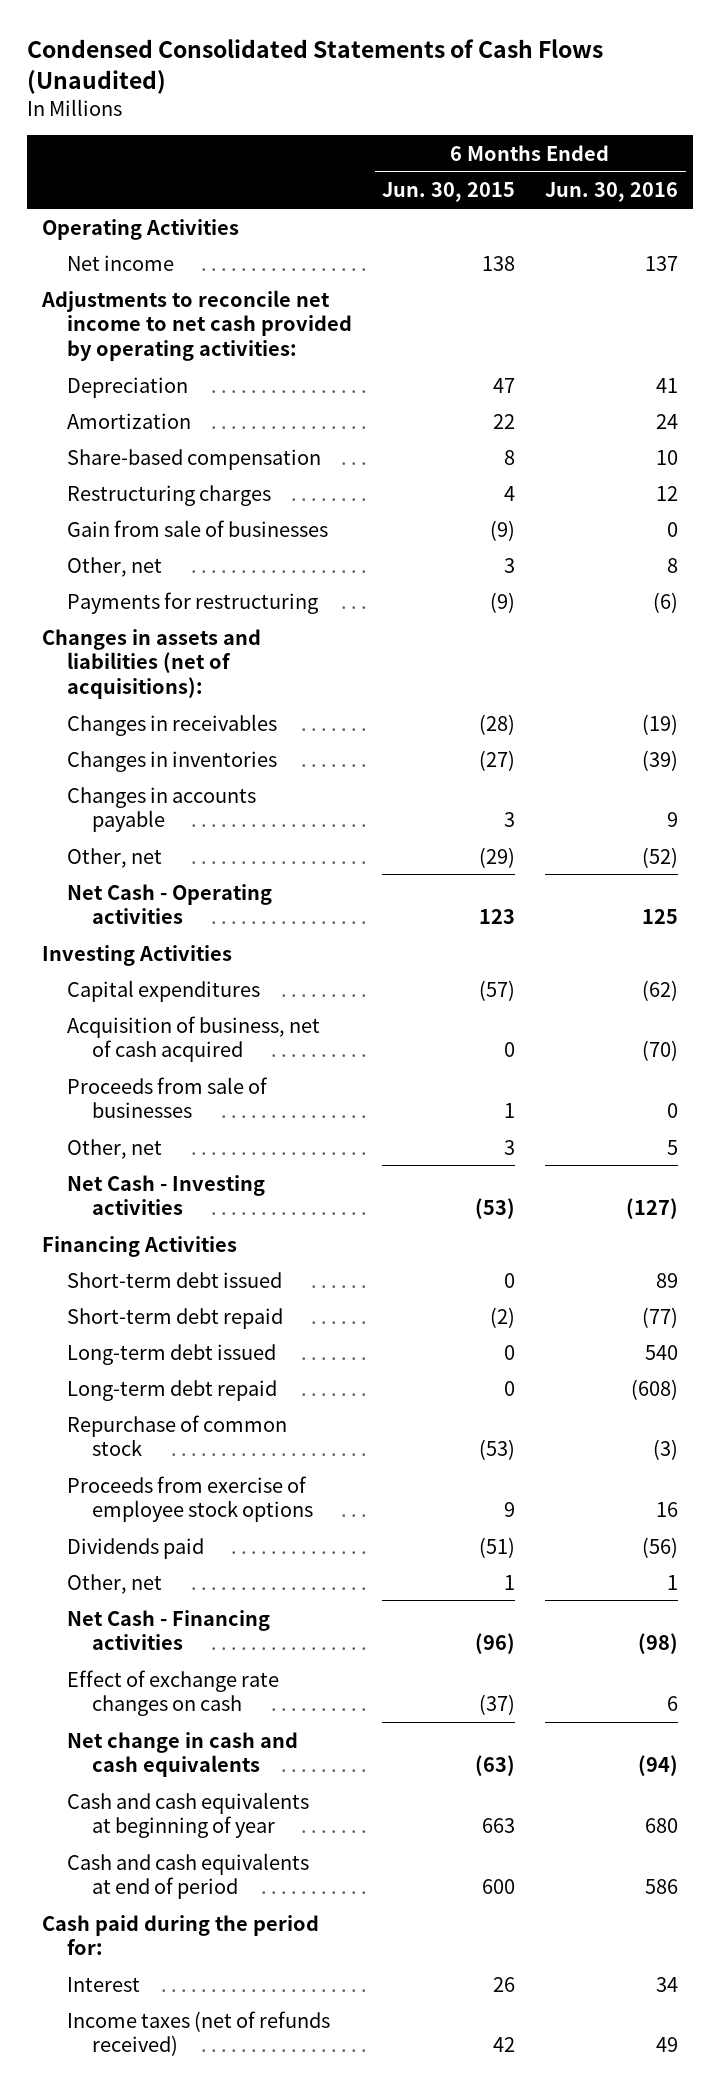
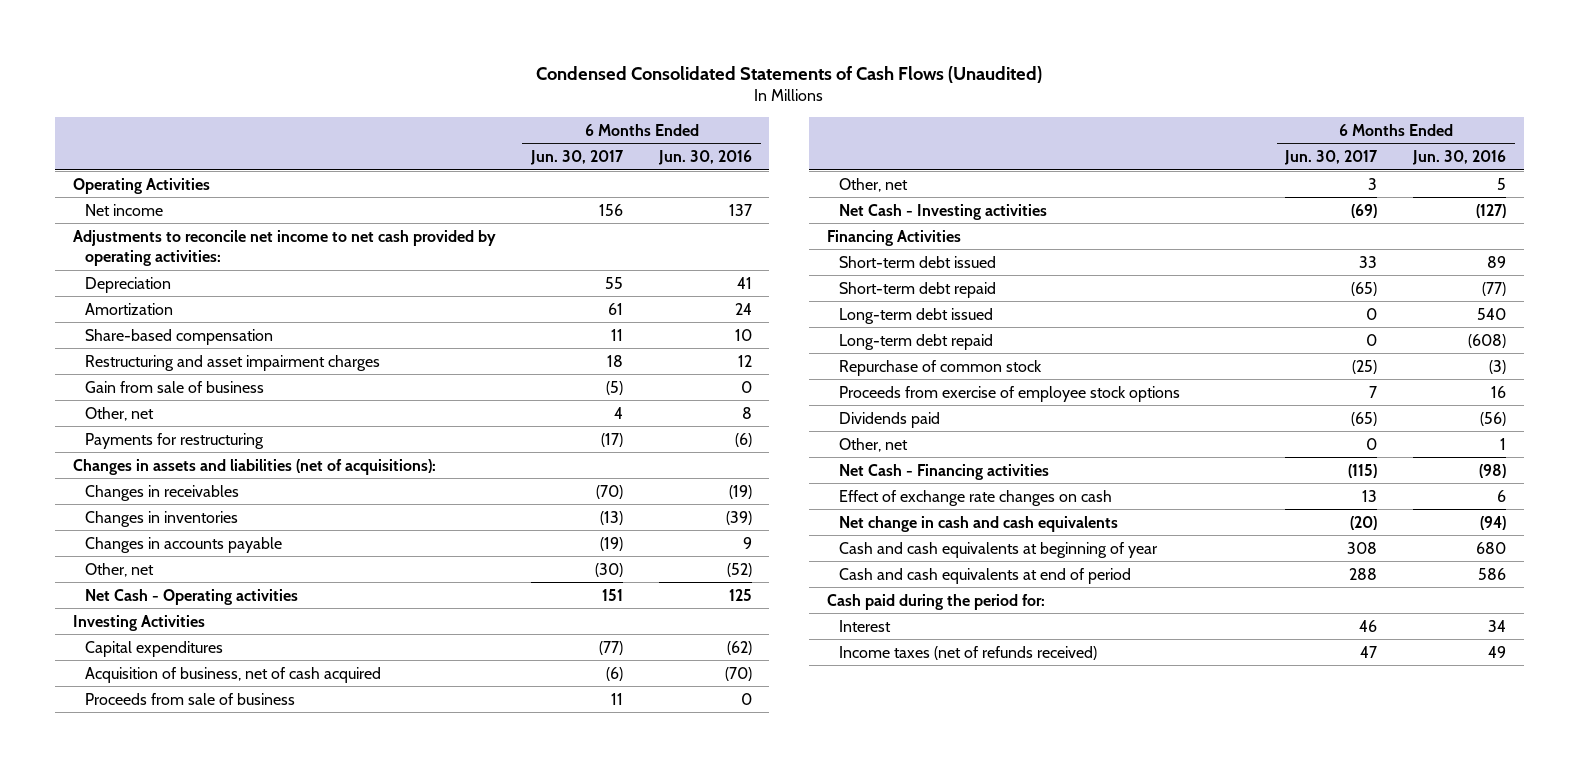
[382,182,516,203] Jun. 30, 2015 -> none
none -> [530,150,625,166] Jun. 30, 2017
[67,484,272,506] Restructuring charges -> [84,354,380,371] Restructuring and asset impairment charges
[67,519,329,537] Gain from sale of businesses -> [84,380,264,393] Gain from sale of business
[67,1076,269,1119] Proceeds from sale of businesses -> [84,692,295,705] Proceeds from sale of business

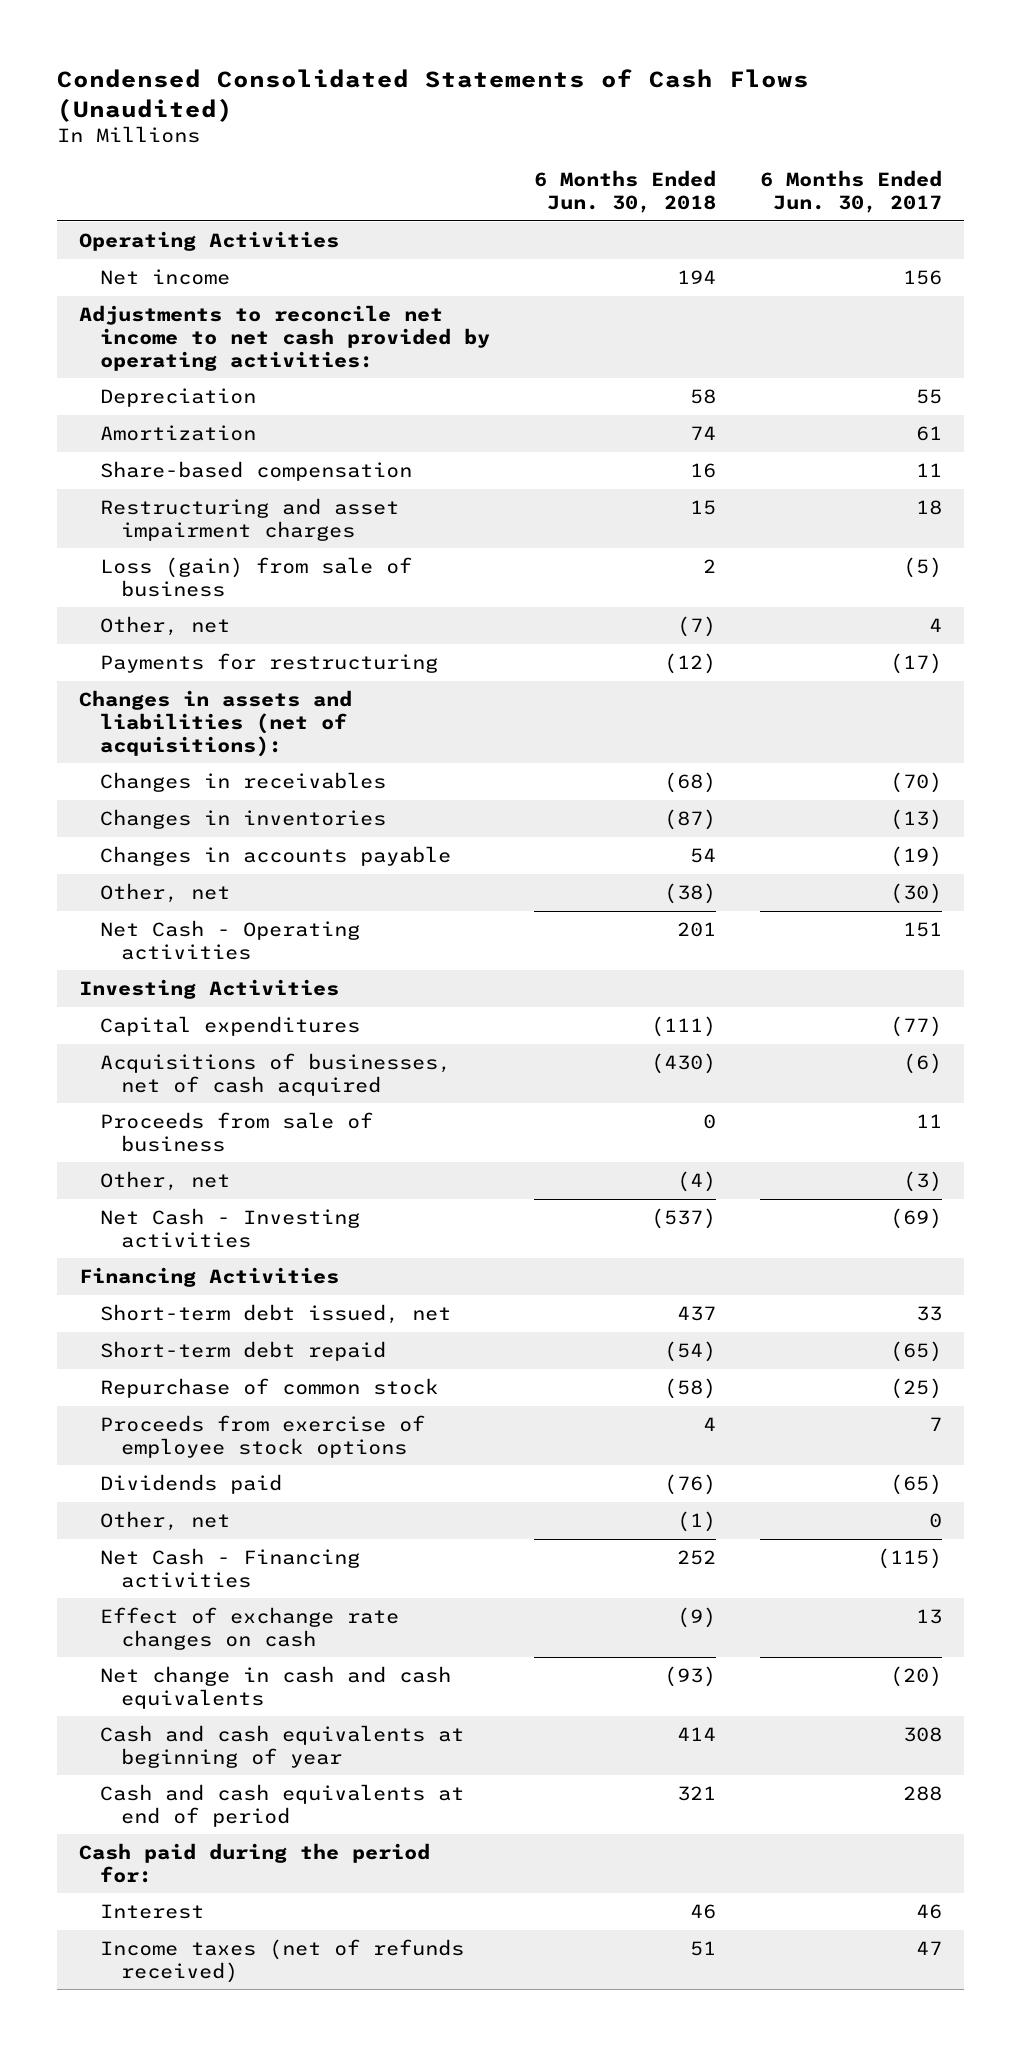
[657,150,752,166] Jun. 30, 2016 -> none
none -> [534,170,717,214] 6 Months Ended Jun. 30, 2018
[84,380,264,393] Gain from sale of business -> [100,556,413,597] Loss (gain) from sale of business
[84,666,381,683] Acquisition of business, net of cash acquired -> [100,1052,452,1096] Acquisitions of businesses, net of cash acquired
[1368,177,1378,190] 3 -> [903,1170,943,1192] (3)
[838,255,996,268] Short-term debt issued -> [100,1303,452,1324] Short-term debt issued, net
[838,307,993,324] Long-term debt issued -> none
[838,333,993,350] Long-term debt repaid -> none

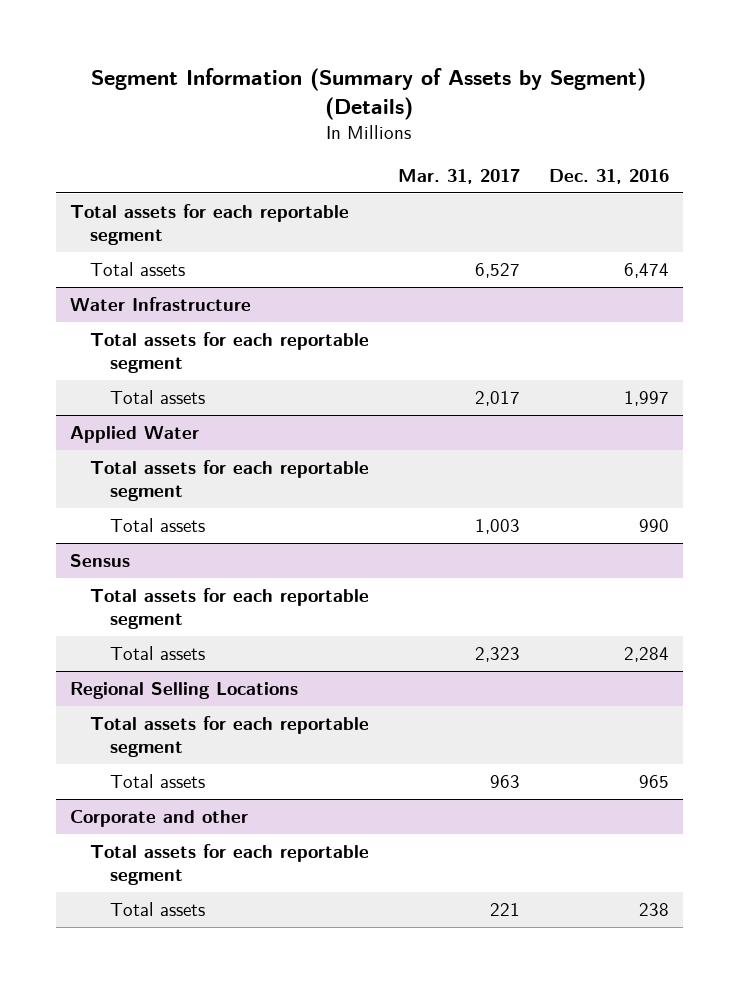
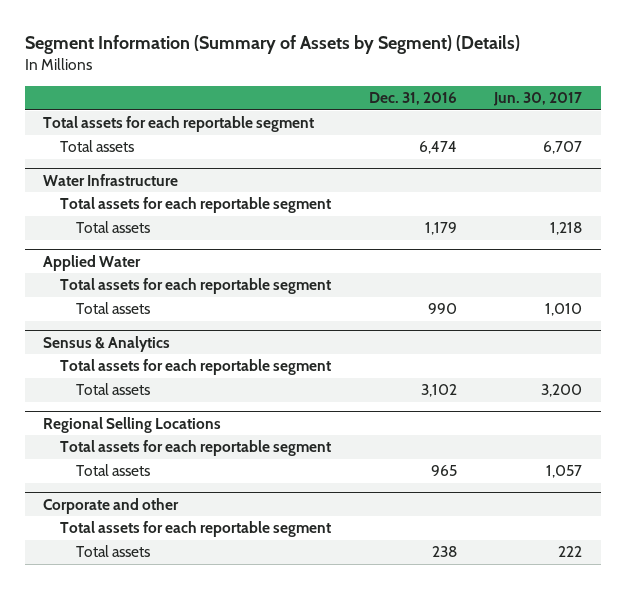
[397,168,520,184] Mar. 31, 2017 -> none
none -> [493,92,583,107] Jun. 30, 2017
[623,391,669,407] 1,997 -> [424,222,457,236] 1,179
[70,554,131,568] Sensus -> [43,335,171,352] Sensus & Analytics
[623,647,669,663] 2,284 -> [420,384,457,398] 3,102

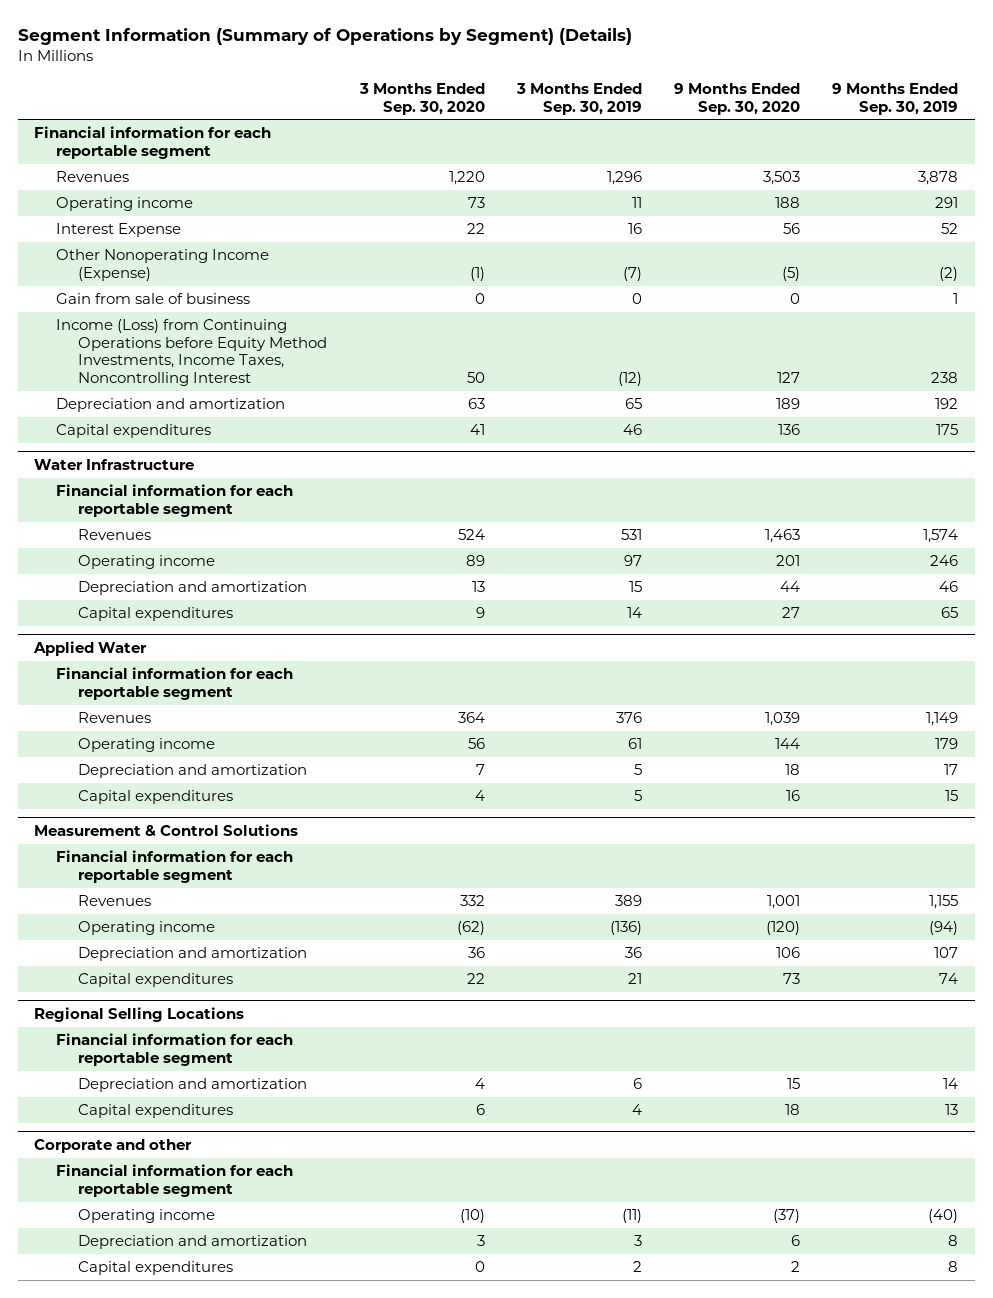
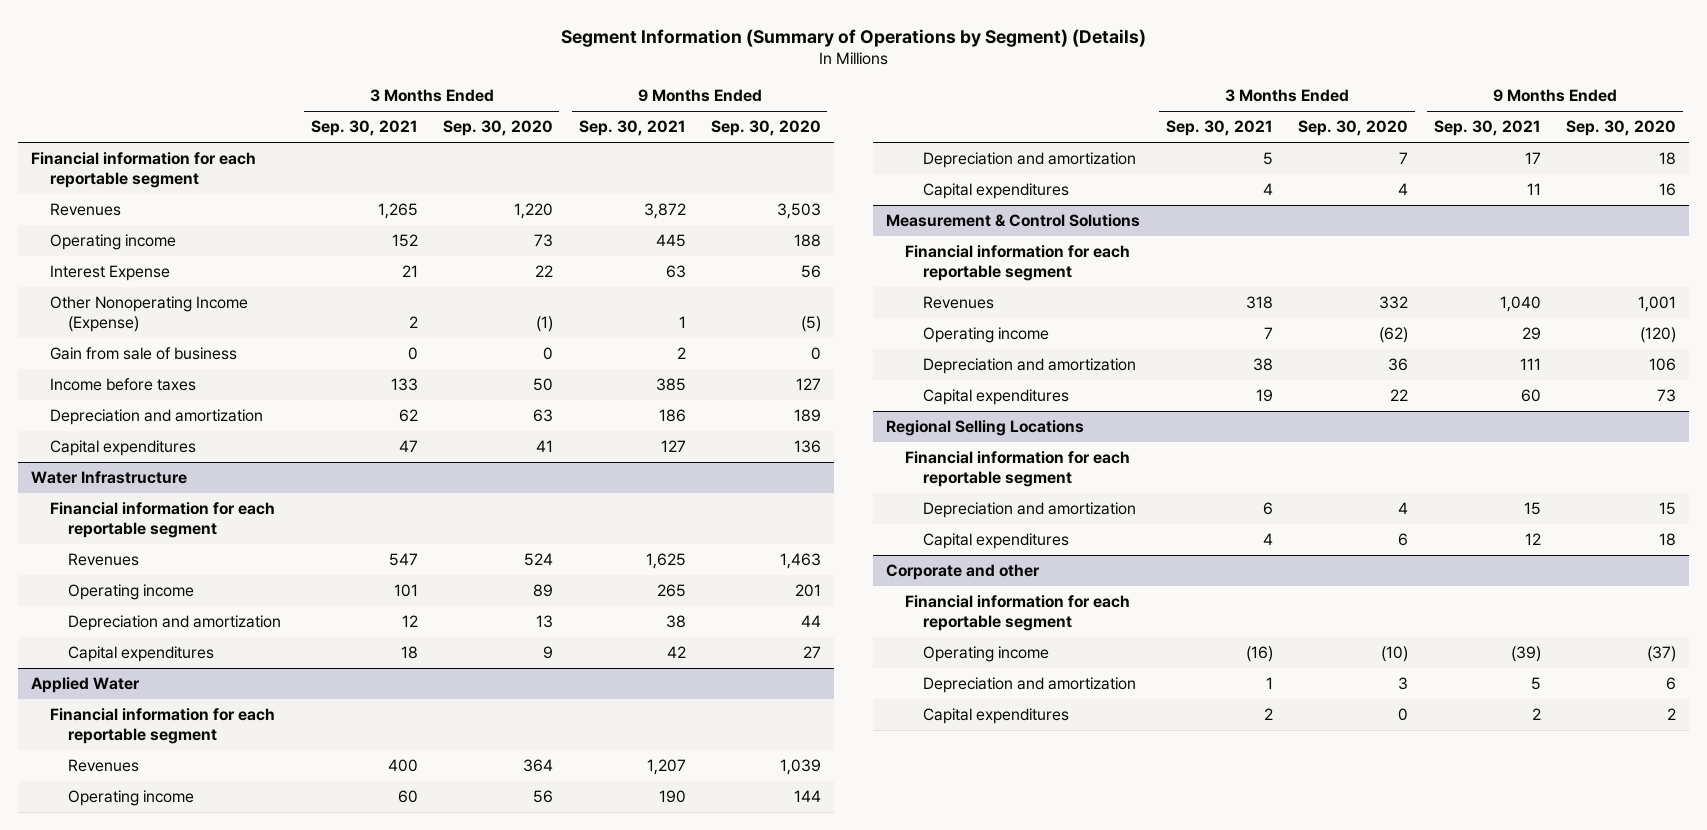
[515,83,642,115] 3 Months Ended Sep. 30, 2019 -> none
[832,83,959,115] 9 Months Ended Sep. 30, 2019 -> none
none -> [310,120,418,137] Sep. 30, 2021
none -> [578,120,686,137] Sep. 30, 2021
[56,319,328,386] Income (Loss) from Continuing Operations before Equity Method Investments, Income Taxes, Noncontrolling Interest -> [49,378,196,392] Income before taxes

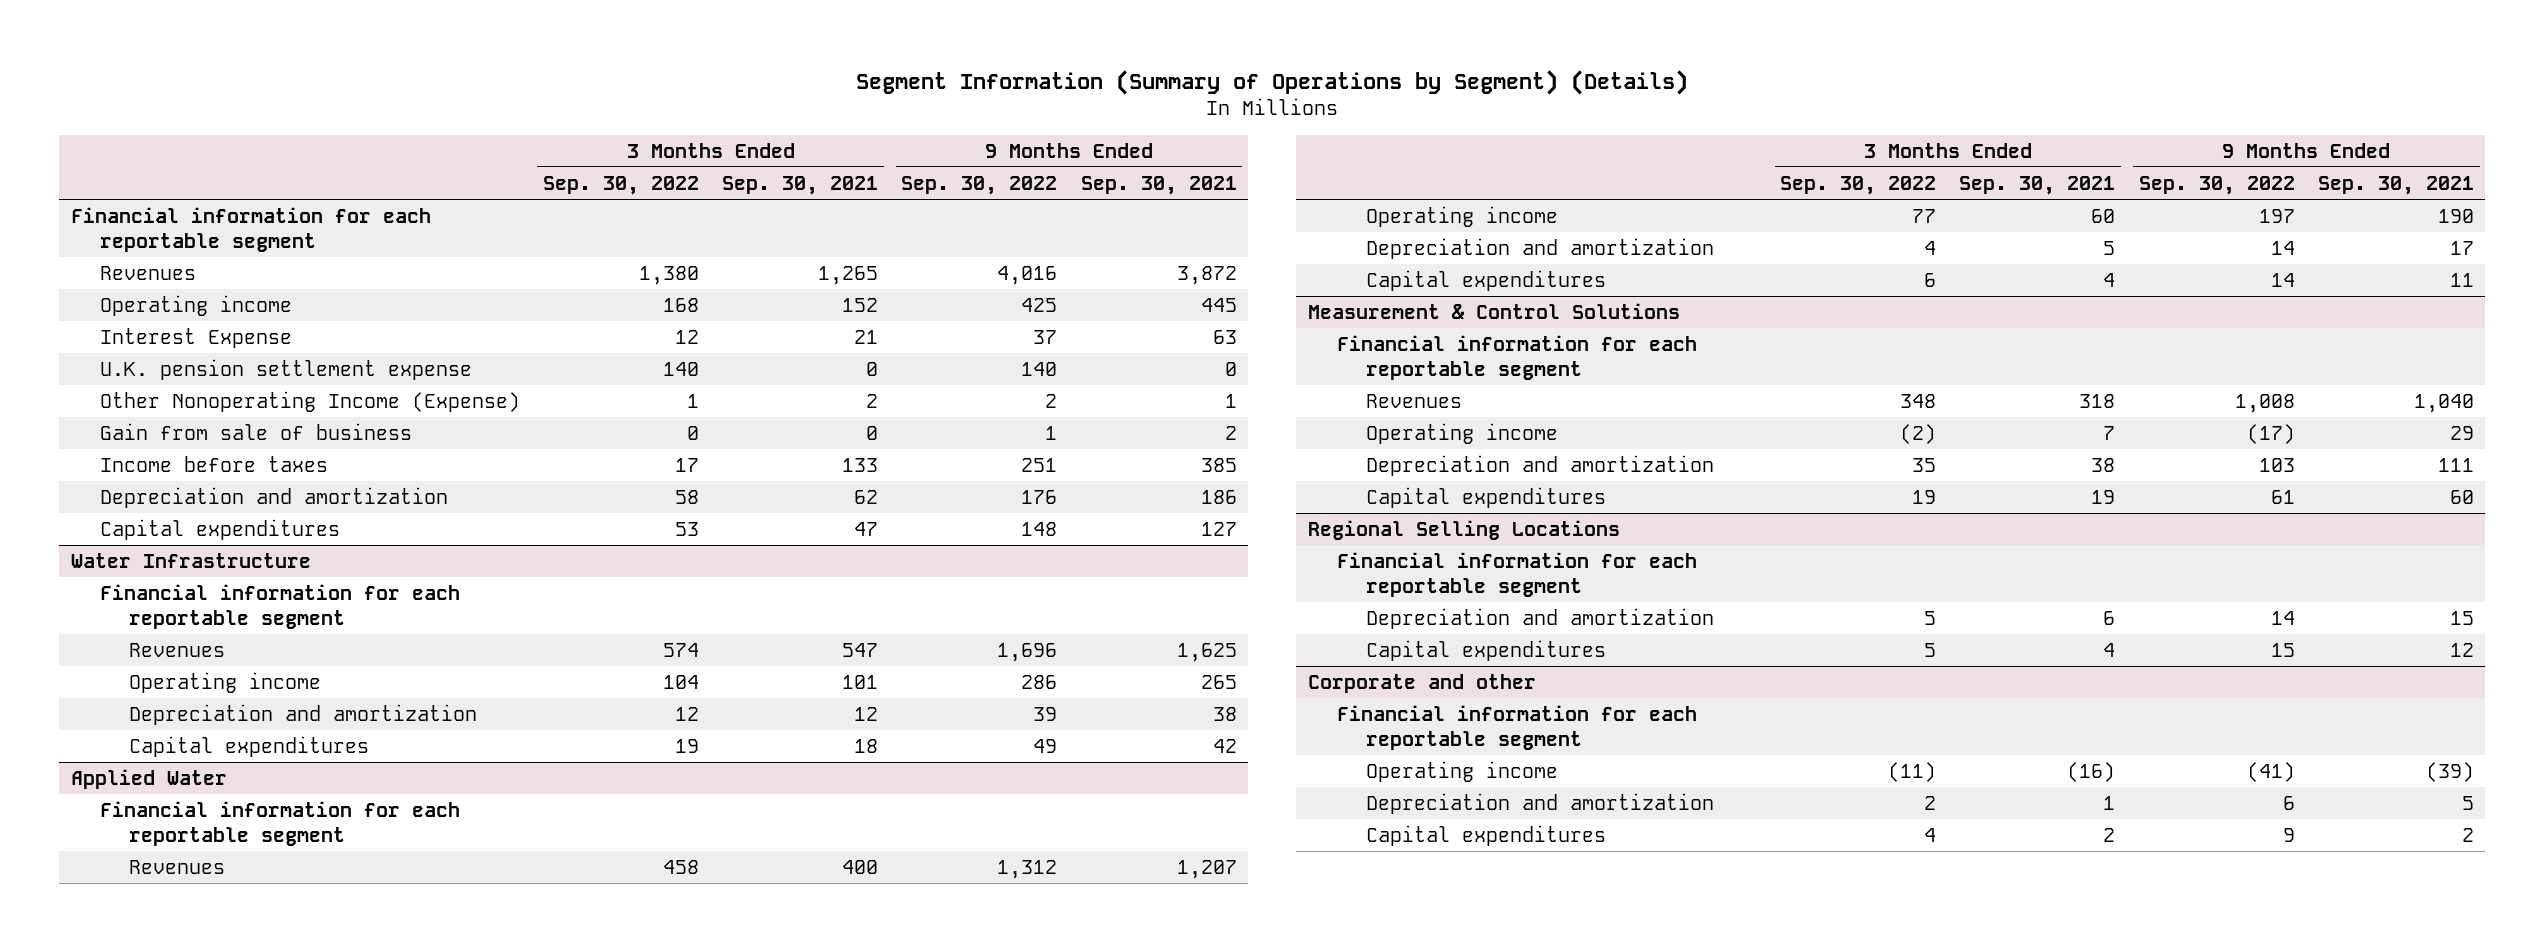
[443,120,554,137] Sep. 30, 2020 -> none
[711,120,822,137] Sep. 30, 2020 -> none
none -> [543,175,700,195] Sep. 30, 2022
none -> [901,175,1058,195] Sep. 30, 2022
none -> [99,358,472,380] U.K. pension settlement expense

